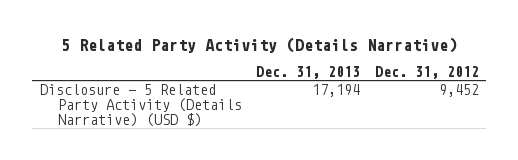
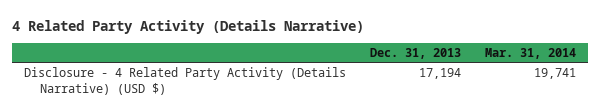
[61,36,458,53] 5 Related Party Activity (Details Narrative) -> [11,19,364,34] 4 Related Party Activity (Details Narrative)
[374,65,479,79] Dec. 31, 2012 -> none
none -> [484,47,576,59] Mar. 31, 2014
[39,84,242,127] Disclosure - 5 Related Party Activity (Details Narrative) (USD $) -> [23,67,346,95] Disclosure - 4 Related Party Activity (Details Narrative) (USD $)

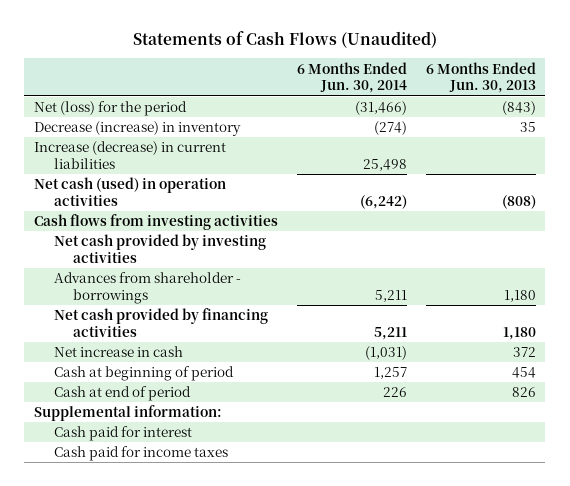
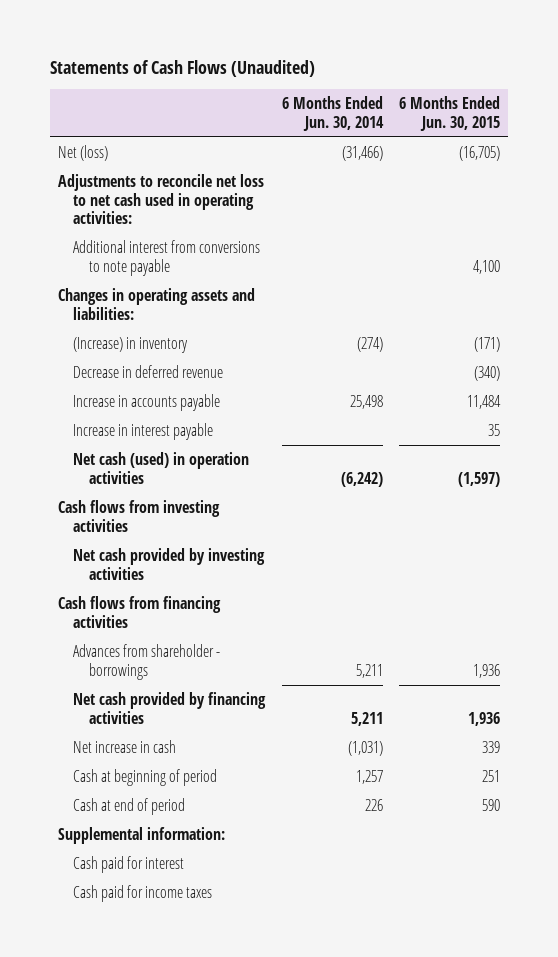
[425,61,536,94] 6 Months Ended Jun. 30, 2013 -> none
none -> [399,96,501,131] 6 Months Ended Jun. 30, 2015
[33,101,187,117] Net (loss) for the period -> [57,145,108,162] Net (loss)
none -> [57,174,264,225] Adjustments to reconcile net loss to net cash used in operating activities:
none -> [73,240,261,276] Additional interest from conversions to note payable
none -> [57,288,255,320] Changes in operating assets and liabilities:
[33,121,241,137] Decrease (increase) in inventory -> [73,337,189,354] (Increase) in inventory
none -> [73,365,224,379] Decrease in deferred revenue
[33,141,226,169] Increase (decrease) in current liabilities -> [73,394,221,412] Increase in accounts payable
none -> [73,423,214,441] Increase in interest payable
none -> [57,596,221,628] Cash flows from financing activities

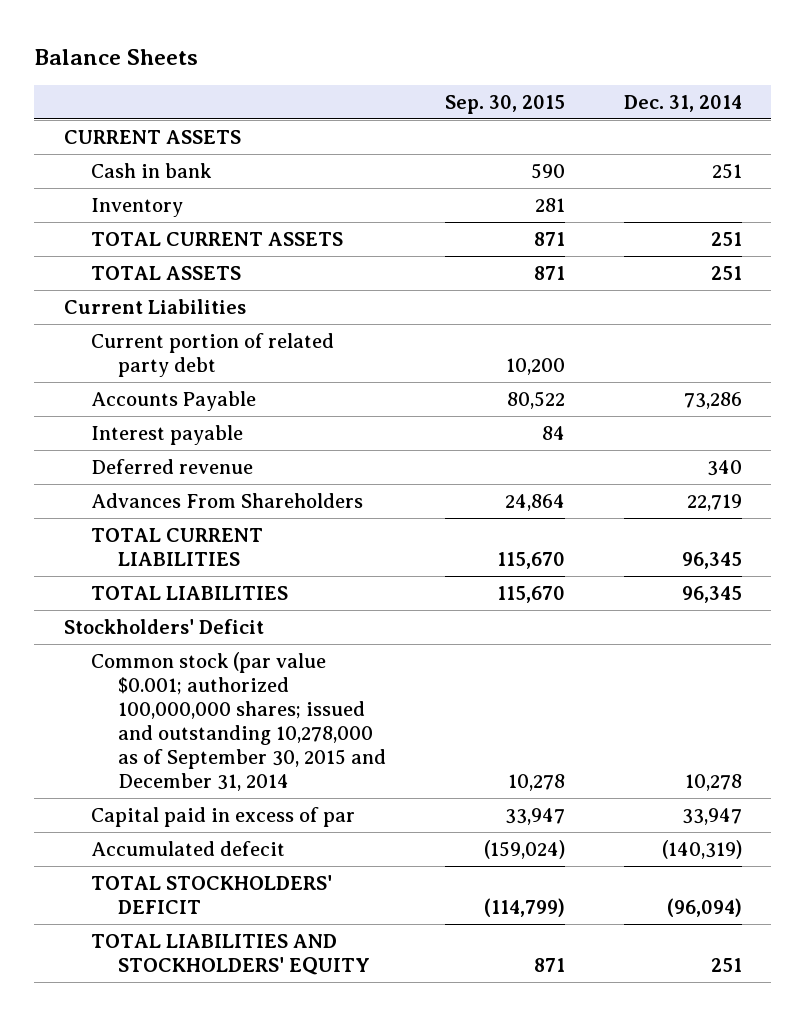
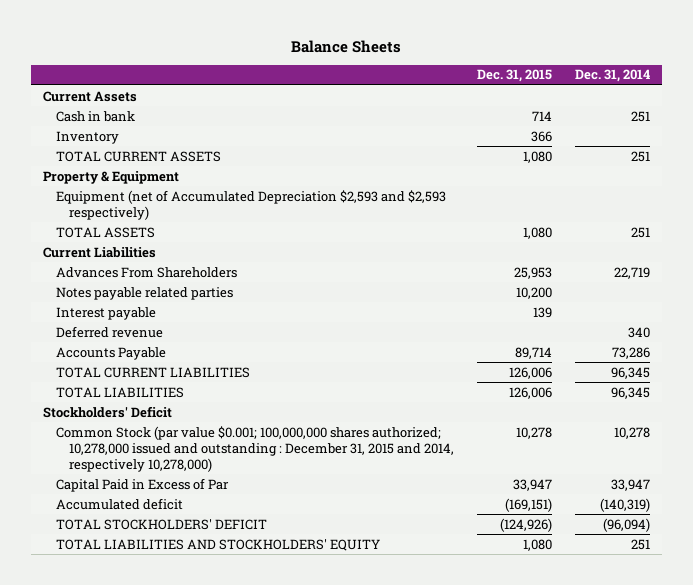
[445,94,566,114] Sep. 30, 2015 -> none
none -> [476,69,552,83] Dec. 31, 2015
[63,129,241,144] CURRENT ASSETS -> [42,90,137,102] Current Assets
none -> [42,170,179,184] Property & Equipment
none -> [55,189,446,220] Equipment (net of Accumulated Depreciation $2,593 and $2,593 respectively)
[91,332,335,377] Current portion of related party debt -> none
[91,492,364,508] Advances From Shareholders -> [55,266,237,278] Advances From Shareholders
none -> [55,286,233,300] Notes payable related parties
[91,390,257,411] Accounts Payable -> [55,346,166,360] Accounts Payable
[91,651,387,792] Common stock (par value $0.001; authorized 100,000,000 shares; issued and outstanding 10,278,000 as of September 30, 2015 and December 31, 2014 -> [55,425,454,472] Common Stock (par value $0.001; 100,000,000 shares authorized; 10,278,000 issued and outstanding : December 31, 2015 and 2014, respectively 10,278,000)
[91,806,356,827] Capital paid in excess of par -> [55,477,229,492] Capital Paid in Excess of Par
[91,840,286,856] Accumulated defecit -> [55,497,183,510] Accumulated deficit

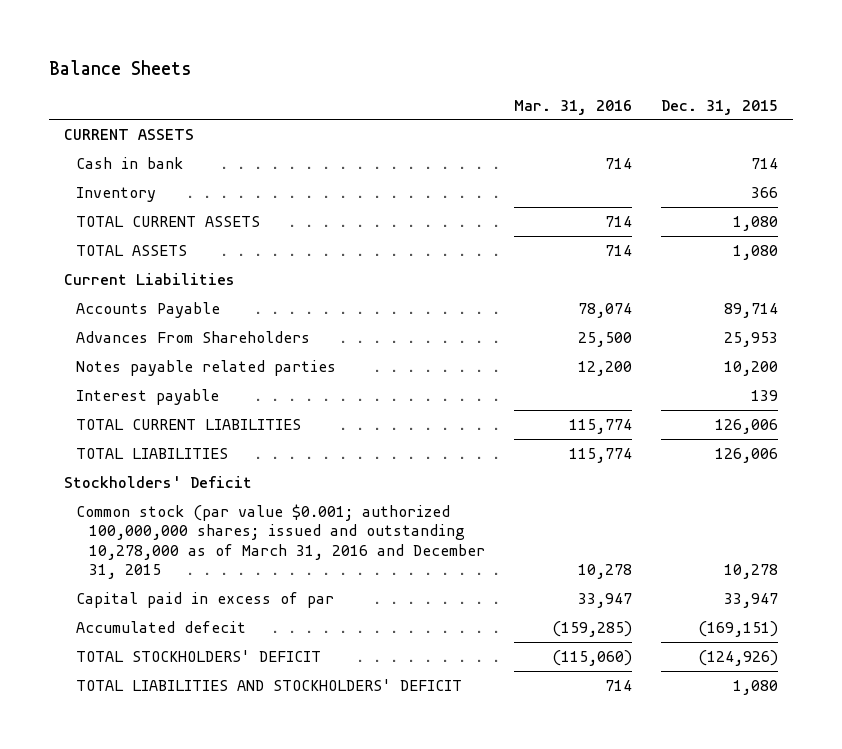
[574,69,650,83] Dec. 31, 2014 -> none
none -> [514,99,633,115] Mar. 31, 2016
[42,90,137,102] Current Assets -> [63,128,194,140] CURRENT ASSETS
[42,170,179,184] Property & Equipment -> none
[55,189,446,220] Equipment (net of Accumulated Depreciation $2,593 and $2,593 respectively) -> none
[55,346,166,360] Accounts Payable -> [76,301,221,318] Accounts Payable
[55,325,163,338] Deferred revenue -> none
[55,425,454,472] Common Stock (par value $0.001; 100,000,000 shares authorized; 10,278,000 issued and outstanding : December 31, 2015 and 2014, respectively 10,278,000) -> [76,503,486,580] Common stock (par value $0.001; authorized 100,000,000 shares; issued and outstanding 10,278,000 as of March 31, 2016 and December 31, 2015
[55,477,229,492] Capital Paid in Excess of Par -> [76,591,335,608] Capital paid in excess of par
[55,497,183,510] Accumulated deficit -> [76,620,247,633] Accumulated defecit
[55,538,380,551] TOTAL LIABILITIES AND STOCKHOLDERS' EQUITY -> [76,678,463,691] TOTAL LIABILITIES AND STOCKHOLDERS' DEFICIT

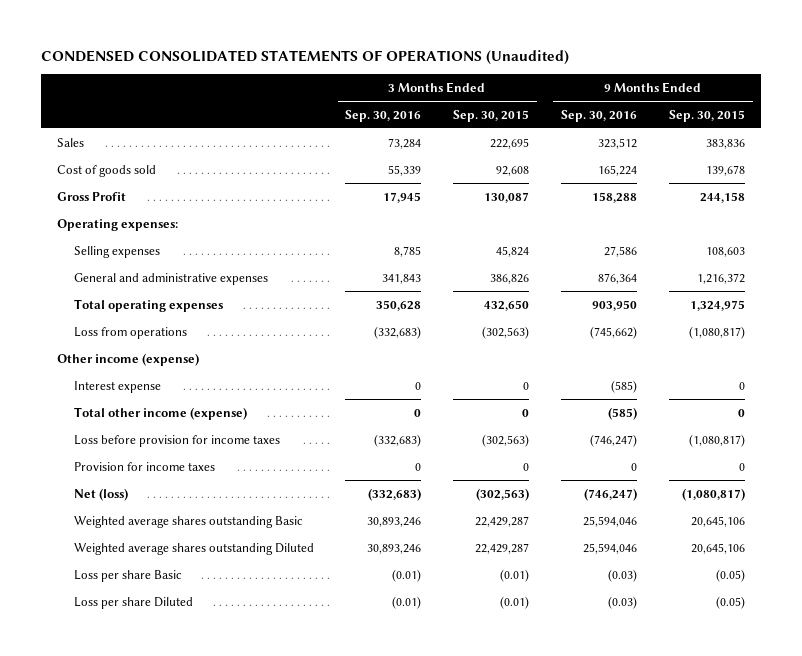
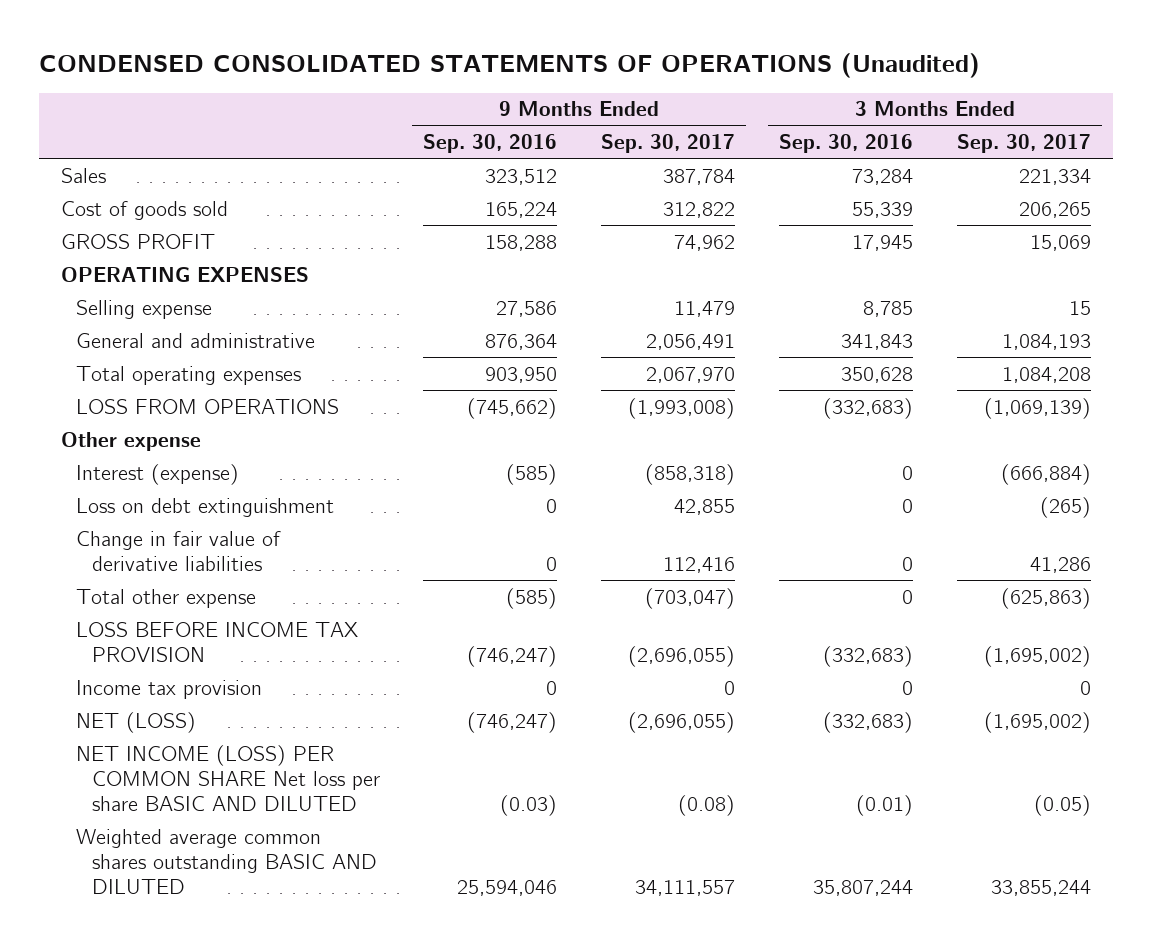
[453,109,530,122] Sep. 30, 2015 -> none
[669,109,746,122] Sep. 30, 2015 -> none
none -> [601,134,736,154] Sep. 30, 2017
none -> [957,134,1092,154] Sep. 30, 2017
[56,191,126,201] Gross Profit -> [60,233,215,249] GROSS PROFIT
[56,218,178,231] Operating expenses: -> [60,266,309,282] OPERATING EXPENSES
[73,245,160,258] Selling expenses -> [76,299,213,319] Selling expense
[73,272,268,285] General and administrative expenses -> [76,332,316,348] General and administrative
[73,542,314,555] Weighted average shares outstanding Diluted -> none
[73,569,182,582] Loss per share Basic -> none
[73,596,193,609] Loss per share Diluted -> none
[73,326,187,339] Loss from operations -> [76,398,340,414] LOSS FROM OPERATIONS
[56,352,199,366] Other income (expense) -> [60,431,201,451] Other expense
[73,380,161,393] Interest expense -> [76,463,240,485] Interest (expense)
none -> [76,497,335,517] Loss on debt extinguishment
none -> [76,530,282,571] Change in fair value of derivative liabilities
[73,406,247,420] Total other income (expense) -> [76,588,257,608] Total other expense
[73,434,280,447] Loss before provision for income taxes -> [76,621,359,662] LOSS BEFORE INCOME TAX PROVISION
[73,461,215,471] Provision for income taxes -> [76,679,263,699] Income tax provision
[73,487,128,501] Net (loss) -> [76,711,197,733] NET (LOSS)
none -> [76,744,380,811] NET INCOME (LOSS) PER COMMON SHARE Net loss per share BASIC AND DILUTED
[73,515,303,528] Weighted average shares outstanding Basic -> [76,828,377,894] Weighted average common shares outstanding BASIC AND DILUTED
[367,516,422,527] 30,893,246 -> [813,879,914,896] 35,807,244

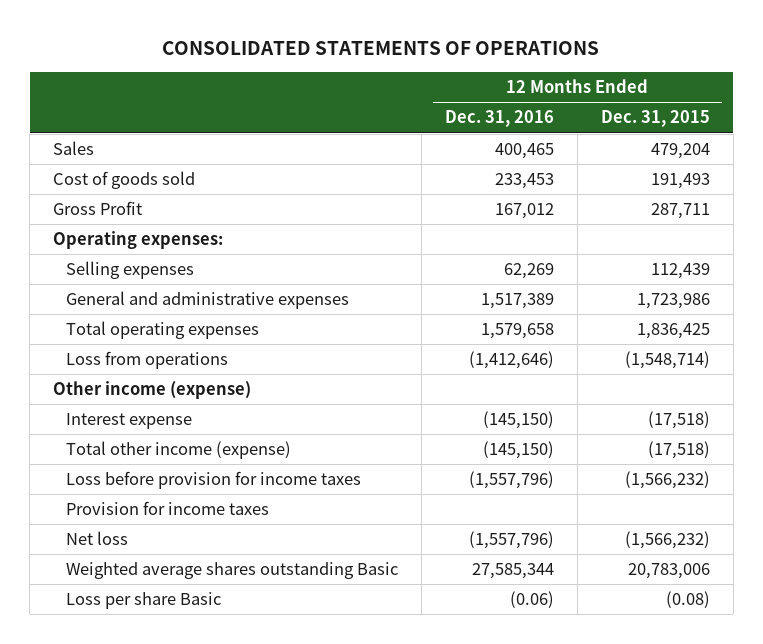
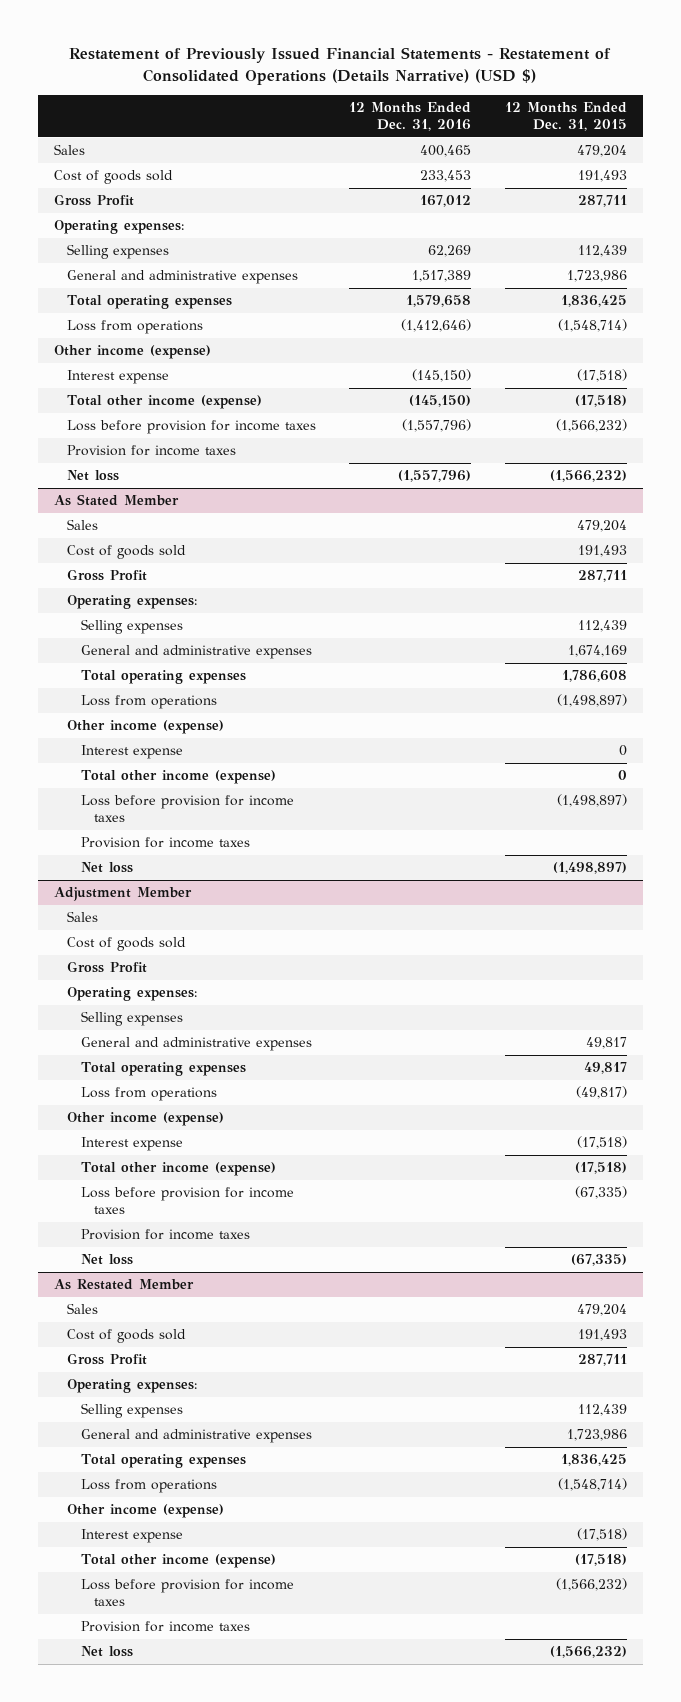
[162,41,600,56] CONSOLIDATED STATEMENTS OF OPERATIONS -> [69,47,612,85] Restatement of Previously Issued Financial Statements - Restatement of Consolidated Operations (Details Narrative) (USD $)
[65,562,398,580] Weighted average shares outstanding Basic -> none
[65,592,221,610] Loss per share Basic -> none
none -> [54,494,180,507] As Stated Member
none -> [67,519,99,531] Sales
none -> [67,545,187,560] Cost of goods sold
none -> [67,569,148,582] Gross Profit
none -> [67,595,198,610] Operating expenses:
none -> [80,619,183,635] Selling expenses
none -> [80,645,312,660] General and administrative expenses
none -> [80,670,246,685] Total operating expenses
none -> [80,695,217,710] Loss from operations
none -> [67,720,225,735] Other income (expense)
none -> [80,745,183,760] Interest expense
none -> [80,770,276,785] Total other income (expense)
none -> [80,795,294,822] Loss before provision for income taxes
none -> [80,837,250,849] Provision for income taxes
none -> [80,862,133,874] Net loss
none -> [54,887,193,902] Adjustment Member
none -> [67,911,99,923] Sales
none -> [67,937,187,952] Cost of goods sold
none -> [67,961,148,974] Gross Profit
none -> [67,987,198,1002] Operating expenses:
none -> [80,1011,183,1027] Selling expenses
none -> [80,1037,312,1052] General and administrative expenses
none -> [80,1062,246,1077] Total operating expenses
none -> [80,1087,217,1102] Loss from operations
none -> [67,1112,225,1127] Other income (expense)
none -> [80,1137,183,1152] Interest expense
none -> [80,1162,276,1177] Total other income (expense)
none -> [80,1187,294,1214] Loss before provision for income taxes
none -> [80,1229,250,1241] Provision for income taxes
none -> [80,1254,133,1266] Net loss
none -> [54,1279,195,1291] As Restated Member
none -> [67,1303,99,1315] Sales
none -> [67,1329,187,1344] Cost of goods sold
none -> [67,1353,148,1366] Gross Profit
none -> [67,1379,198,1394] Operating expenses:
none -> [80,1403,183,1419] Selling expenses
none -> [80,1429,312,1444] General and administrative expenses
none -> [80,1454,246,1469] Total operating expenses
none -> [80,1479,217,1494] Loss from operations
none -> [67,1504,225,1519] Other income (expense)
none -> [80,1529,183,1544] Interest expense
none -> [80,1554,276,1569] Total other income (expense)
none -> [80,1579,294,1606] Loss before provision for income taxes
none -> [80,1621,250,1633] Provision for income taxes
none -> [80,1646,133,1658] Net loss

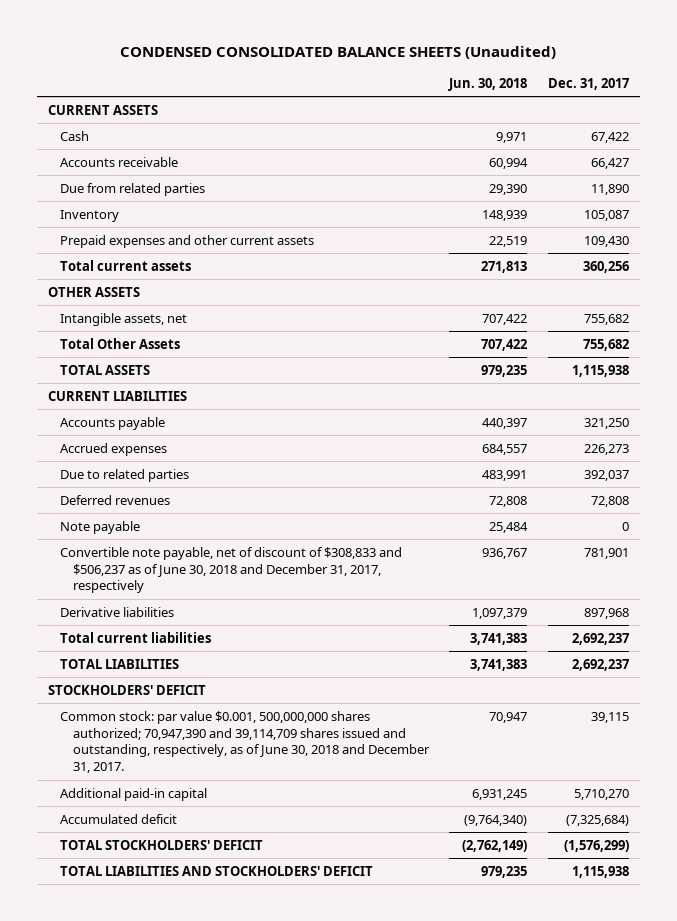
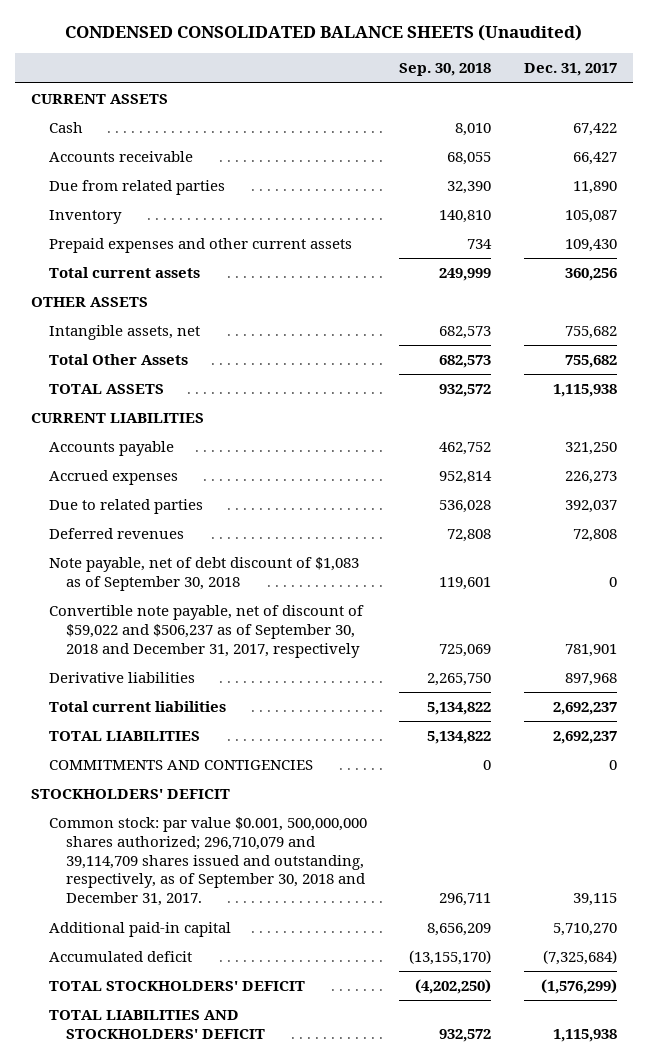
[448,78,528,92] Jun. 30, 2018 -> none
none -> [399,63,492,77] Sep. 30, 2018
[60,520,141,534] Note payable -> [48,557,359,591] Note payable, net of debt discount of $1,083 as of September 30, 2018
[60,546,403,594] Convertible note payable, net of discount of $308,833 and $506,237 as of June 30, 2018 and December 31, 2017, respectively -> [48,605,364,658] Convertible note payable, net of discount of $59,022 and $506,237 as of September 30, 2018 and December 31, 2017, respectively
none -> [48,760,313,771] COMMITMENTS AND CONTIGENCIES
[60,710,430,774] Common stock: par value $0.001, 500,000,000 shares authorized; 70,947,390 and 39,114,709 shares issued and outstanding, respectively, as of June 30, 2018 and December 31, 2017. -> [48,817,367,907] Common stock: par value $0.001, 500,000,000 shares authorized; 296,710,079 and 39,114,709 shares issued and outstanding, respectively, as of September 30, 2018 and December 31, 2017.

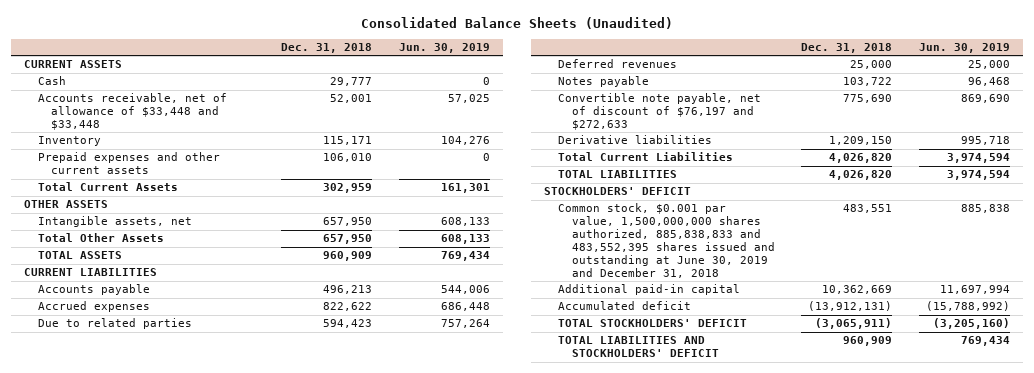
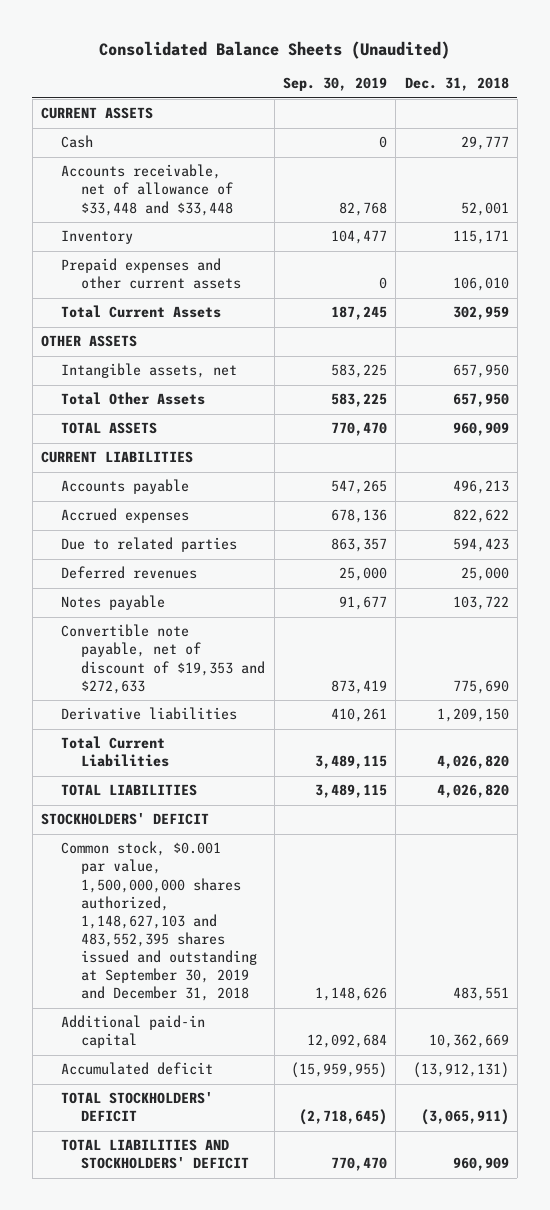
[398,42,490,53] Jun. 30, 2019 -> none
none -> [283,77,388,92] Sep. 30, 2019
[557,93,761,131] Convertible note payable, net of discount of $76,197 and $272,633 -> [61,624,266,694] Convertible note payable, net of discount of $19,353 and $272,633
[557,203,775,278] Common stock, $0.001 par value, 1,500,000,000 shares authorized, 885,838,833 and 483,552,395 shares issued and outstanding at June 30, 2019 and December 31, 2018 -> [61,841,258,1002] Common stock, $0.001 par value, 1,500,000,000 shares authorized, 1,148,627,103 and 483,552,395 shares issued and outstanding at September 30, 2019 and December 31, 2018

